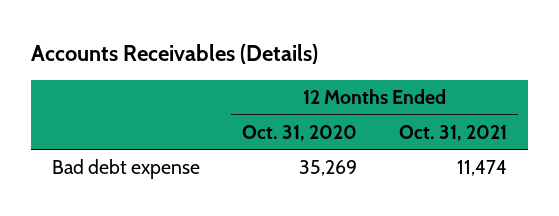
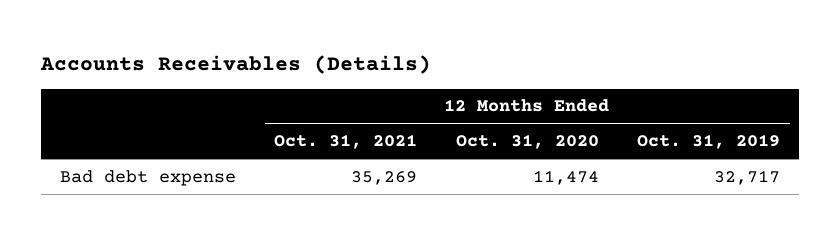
none -> [637,134,781,150] Oct. 31, 2019
[298,160,357,177] 35,269 -> [532,169,599,185] 11,474
[457,160,508,177] 11,474 -> [351,170,418,185] 35,269

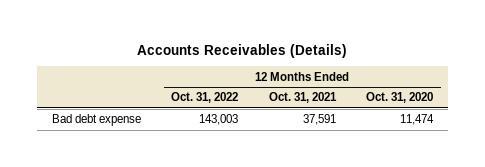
[637,134,781,150] Oct. 31, 2019 -> none
none -> [171,92,239,104] Oct. 31, 2022
[351,170,418,185] 35,269 -> [302,114,336,126] 37,591

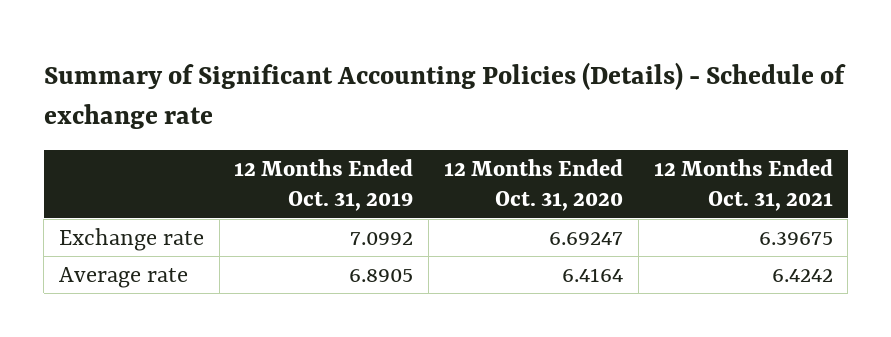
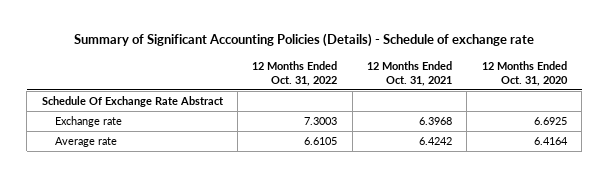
[234,158,414,212] 12 Months Ended Oct. 31, 2019 -> none
none -> [252,60,338,86] 12 Months Ended Oct. 31, 2022
none -> [41,95,224,107] Schedule Of Exchange Rate Abstract
[549,232,624,246] 6.69247 -> [533,116,567,125] 6.6925
[758,232,833,246] 6.39675 -> [419,116,453,125] 6.3968

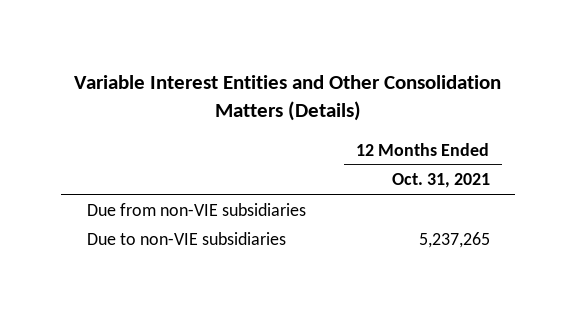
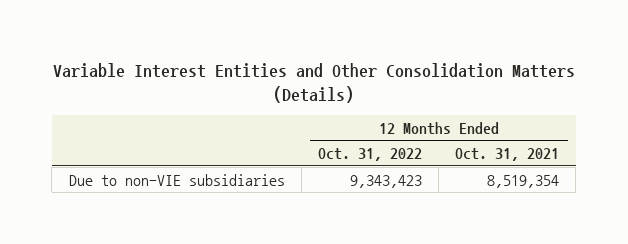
none -> [317,147,422,161] Oct. 31, 2022
[86,202,306,216] Due from non-VIE subsidiaries -> none
[418,231,490,248] 5,237,265 -> [487,174,560,188] 8,519,354

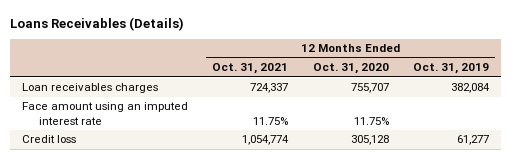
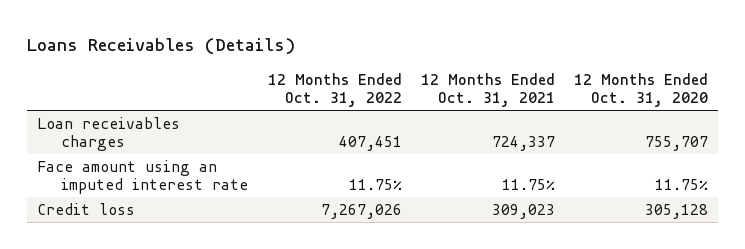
[412,63,489,75] Oct. 31, 2019 -> none
none -> [267,72,402,108] 12 Months Ended Oct. 31, 2022
[242,135,290,146] 1,054,774 -> [491,203,555,219] 309,023

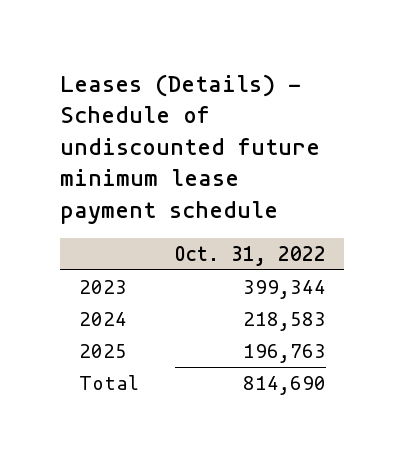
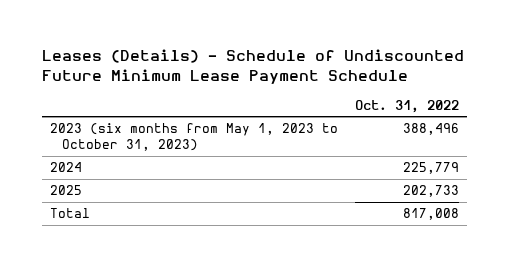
[60,73,321,224] Leases (Details) - Schedule of undiscounted future minimum lease payment schedule -> [41,49,464,84] Leases (Details) - Schedule of Undiscounted Future Minimum Lease Payment Schedule
[78,279,127,294] 2023 -> none
none -> [49,123,338,152] 2023 (six months from May 1, 2023 to October 31, 2023)
[242,311,326,331] 218,583 -> [402,162,459,175] 225,779
[242,343,326,363] 196,763 -> [402,185,459,198] 202,733
[242,375,326,395] 814,690 -> [402,208,459,221] 817,008

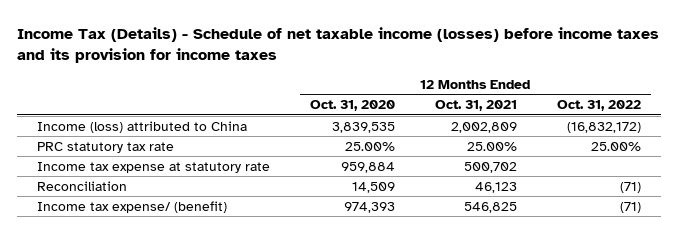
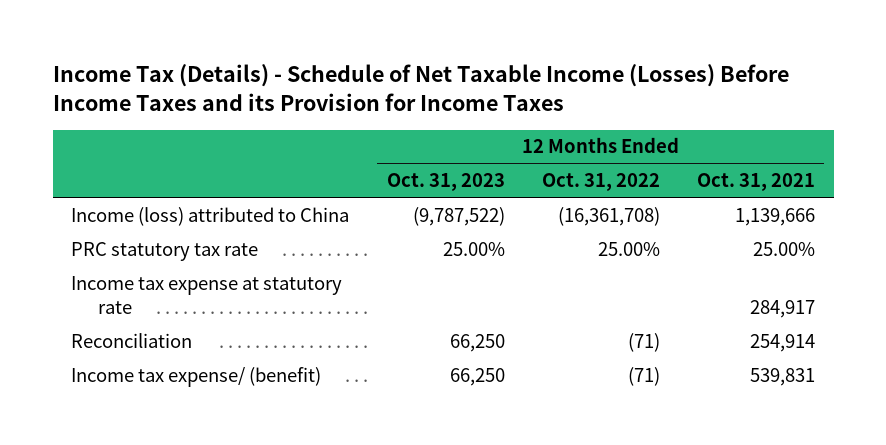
[17,26,660,64] Income Tax (Details) - Schedule of net taxable income (losses) before income taxes and its provision for income taxes -> [52,63,789,111] Income Tax (Details) - Schedule of Net Taxable Income (Losses) Before Income Taxes and its Provision for Income Taxes
[310,100,396,112] Oct. 31, 2020 -> none
none -> [386,173,505,192] Oct. 31, 2023
[450,121,517,133] 2,002,809 -> [735,207,816,226] 1,139,666
[566,121,641,133] (16,832,172) -> [557,206,660,226] (16,361,708)
[463,161,517,173] 500,702 -> [750,299,816,318] 284,917
[474,181,517,193] 46,123 -> [750,333,816,352] 254,914
[463,201,517,213] 546,825 -> [750,367,816,386] 539,831

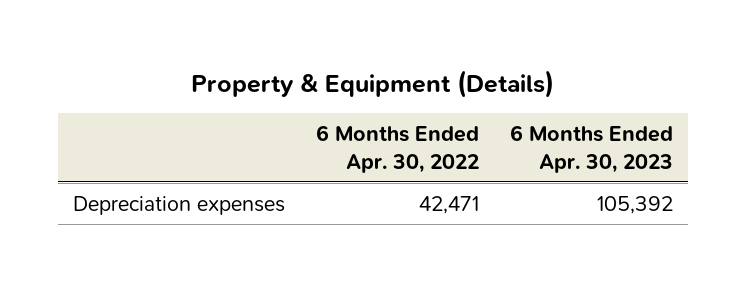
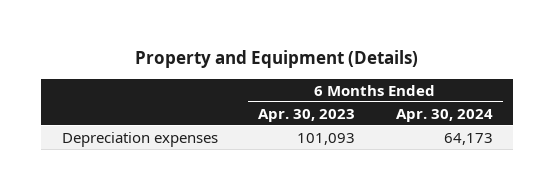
[191,69,555,98] Property & Equipment (Details) -> [135,50,419,69] Property and Equipment (Details)
[316,125,480,173] 6 Months Ended Apr. 30, 2022 -> none
none -> [395,108,493,122] Apr. 30, 2024
[596,195,673,214] 105,392 -> [297,132,356,145] 101,093

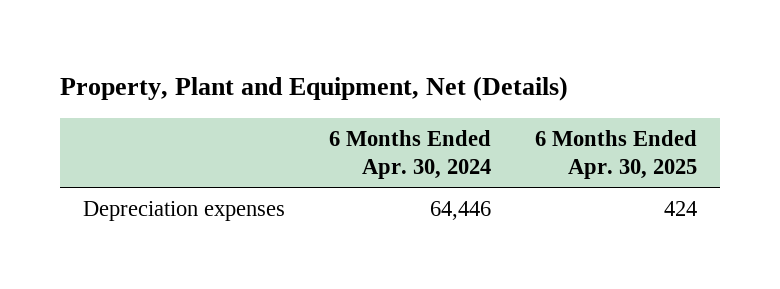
[135,50,419,69] Property and Equipment (Details) -> [60,76,569,102] Property, Plant and Equipment, Net (Details)
[258,108,356,122] Apr. 30, 2023 -> none
none -> [535,129,698,180] 6 Months Ended Apr. 30, 2025
[443,132,493,145] 64,173 -> [429,200,491,220] 64,446

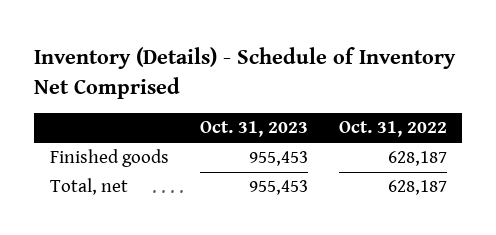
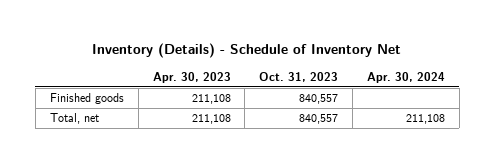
[34,46,457,99] Inventory (Details) - Schedule of Inventory Net Comprised -> [92,43,402,59] Inventory (Details) - Schedule of Inventory Net
[338,121,447,138] Oct. 31, 2022 -> none
none -> [152,71,231,83] Apr. 30, 2023
none -> [366,71,445,83] Apr. 30, 2024
[248,151,308,167] 955,453 -> [299,94,339,105] 840,557
[248,180,308,196] 955,453 -> [299,114,339,125] 840,557

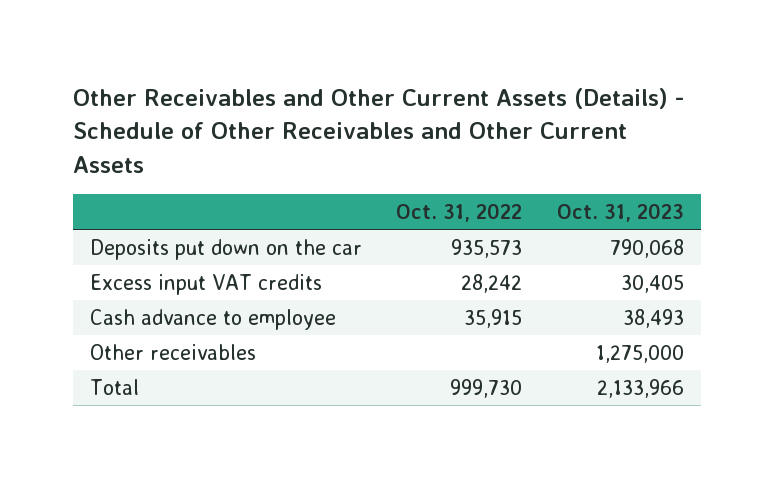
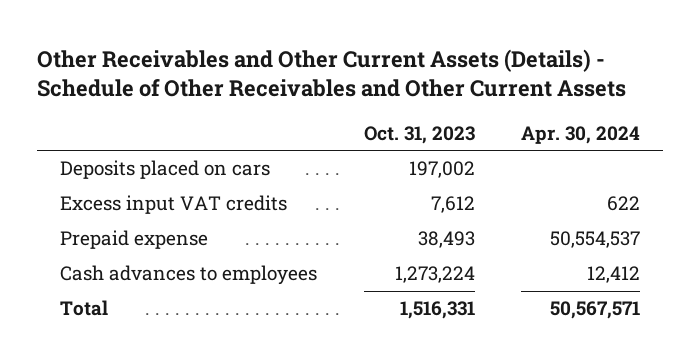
[396,202,523,222] Oct. 31, 2022 -> none
none -> [520,125,640,144] Apr. 30, 2024
[89,343,256,360] Other receivables -> none
[89,238,362,260] Deposits put down on the car -> [60,160,271,180] Deposits placed on cars
[609,238,684,258] 790,068 -> [408,161,475,179] 197,002
[620,274,684,293] 30,405 -> [430,196,475,214] 7,612
none -> [60,230,209,250] Prepaid expense
[89,308,336,330] Cash advance to employee -> [60,265,318,286] Cash advances to employees
[622,308,684,328] 38,493 -> [394,266,475,284] 1,273,224
[596,378,684,398] 2,133,966 -> [399,301,475,320] 1,516,331

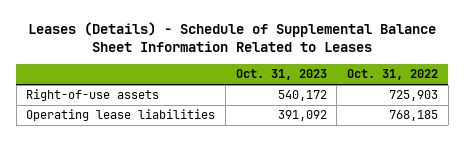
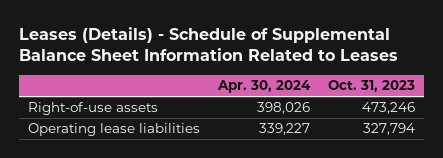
[346,69,438,81] Oct. 31, 2022 -> none
none -> [216,80,311,94] Apr. 30, 2024
[277,90,327,102] 540,172 -> [361,102,415,115] 473,246
[277,110,327,122] 391,092 -> [362,123,415,136] 327,794

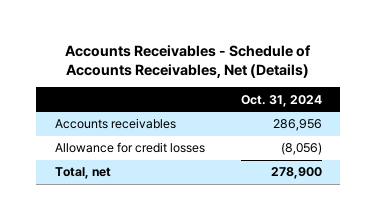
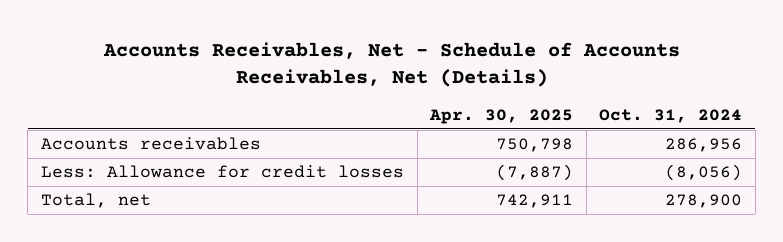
[65,44,312,79] Accounts Receivables - Schedule of Accounts Receivables, Net (Details) -> [102,41,680,88] Accounts Receivables, Net - Schedule of Accounts Receivables, Net (Details)
none -> [429,109,574,125] Apr. 30, 2025
[54,142,205,154] Allowance for credit losses -> [41,165,405,179] Less: Allowance for credit losses

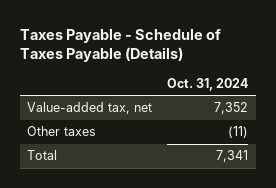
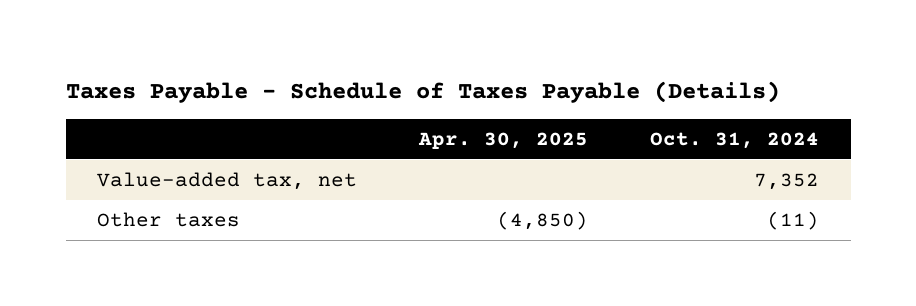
none -> [418,131,589,149] Apr. 30, 2025
[27,150,58,161] Total -> none

